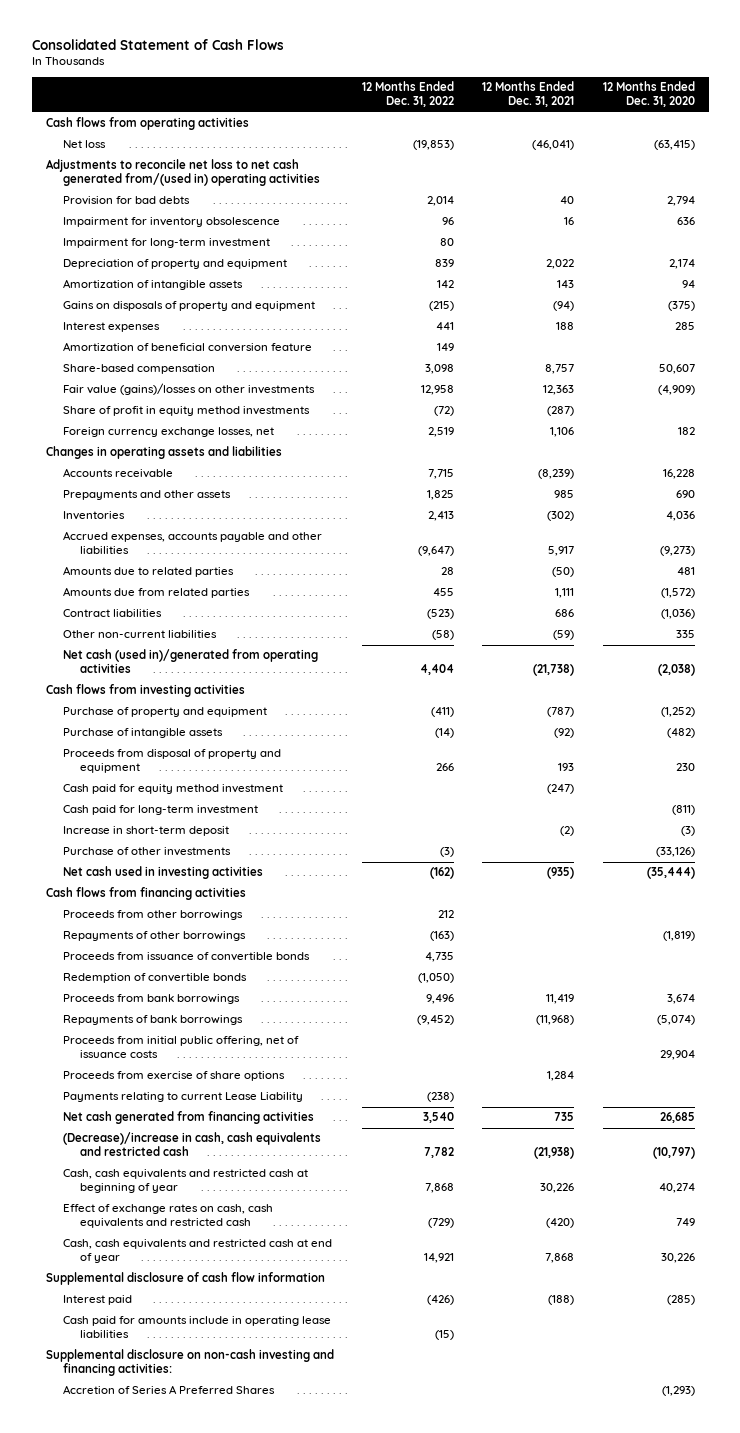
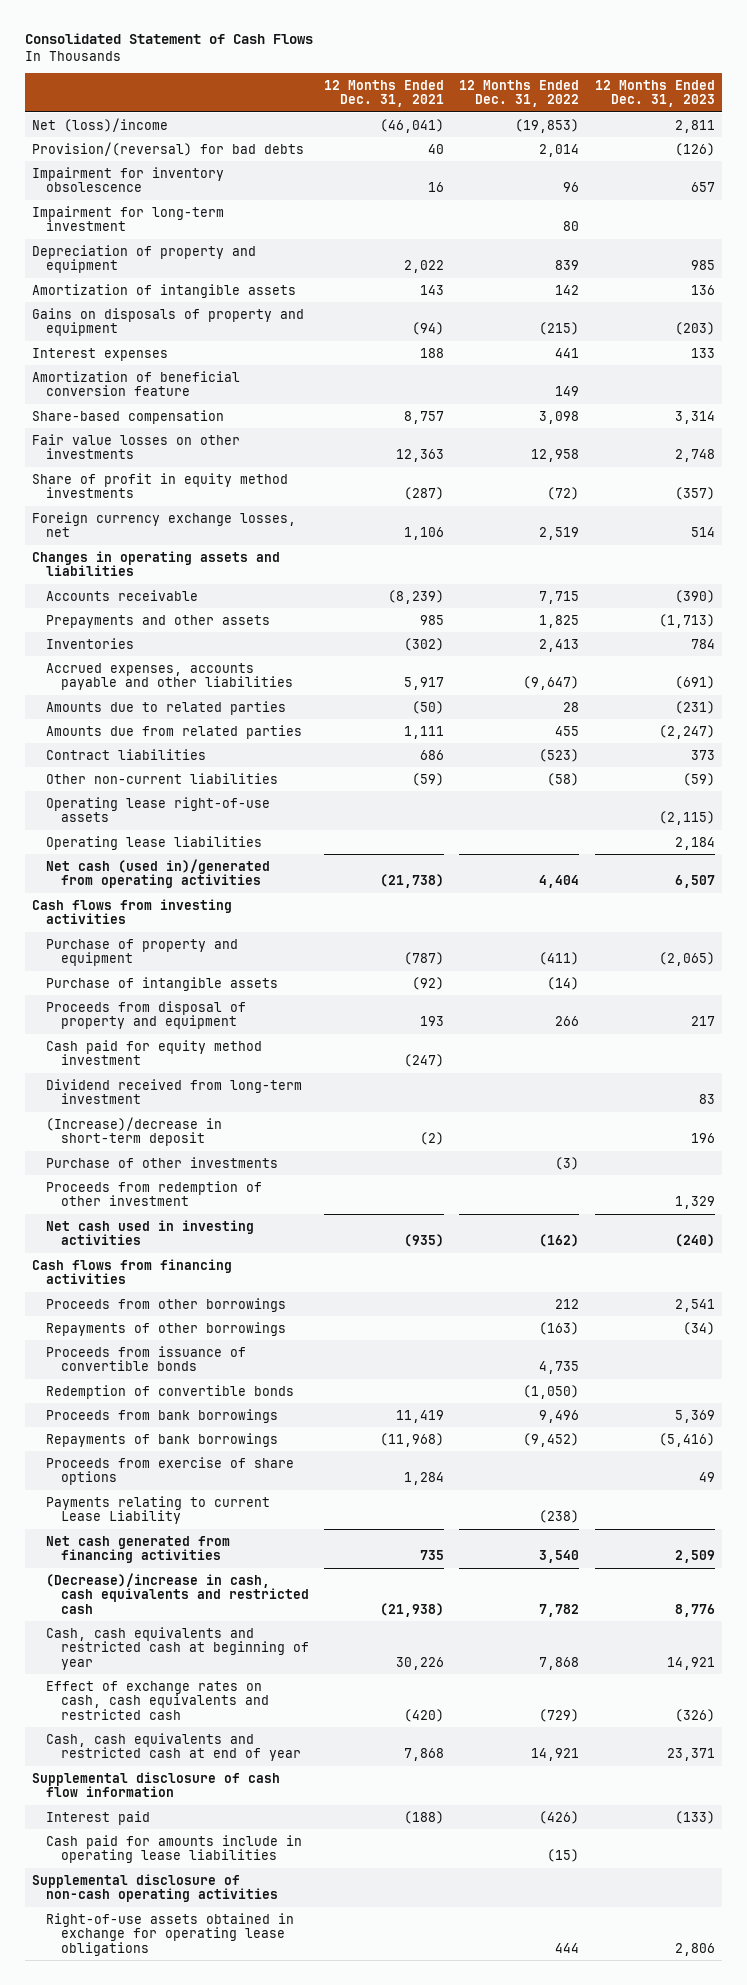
[602,81,695,108] 12 Months Ended Dec. 31, 2020 -> none
none -> [594,79,715,108] 12 Months Ended Dec. 31, 2023
[45,117,249,131] Cash flows from operating activities -> none
[45,159,321,187] Adjustments to reconcile net loss to net cash generated from/(used in) operating activities -> none
[63,140,107,149] Net loss -> [32,117,169,132] Net (loss)/income
[63,196,191,206] Provision for bad debts -> [32,141,305,156] Provision/(reversal) for bad debts
[63,383,316,396] Fair value (gains)/losses on other investments -> [32,433,241,460] Fair value losses on other investments
none -> [46,796,271,823] Operating lease right-of-use assets
none -> [46,835,263,850] Operating lease liabilities
[63,805,259,816] Cash paid for long-term investment -> none
none -> [46,1078,303,1105] Dividend received from long-term investment
[63,826,230,837] Increase in short-term deposit -> [46,1116,223,1147] (Increase)/decrease in short-term deposit
none -> [46,1180,263,1207] Proceeds from redemption of other investment
[63,1036,300,1059] Proceeds from initial public offering, net of issuance costs -> none
[63,1385,276,1395] Accretion of Series A Preferred Shares -> none
[45,1349,334,1377] Supplemental disclosure on non-cash investing and financing activities: -> [32,1873,279,1903] Supplemental disclosure of non-cash operating activities
none -> [46,1912,295,1956] Right-of-use assets obtained in exchange for operating lease obligations

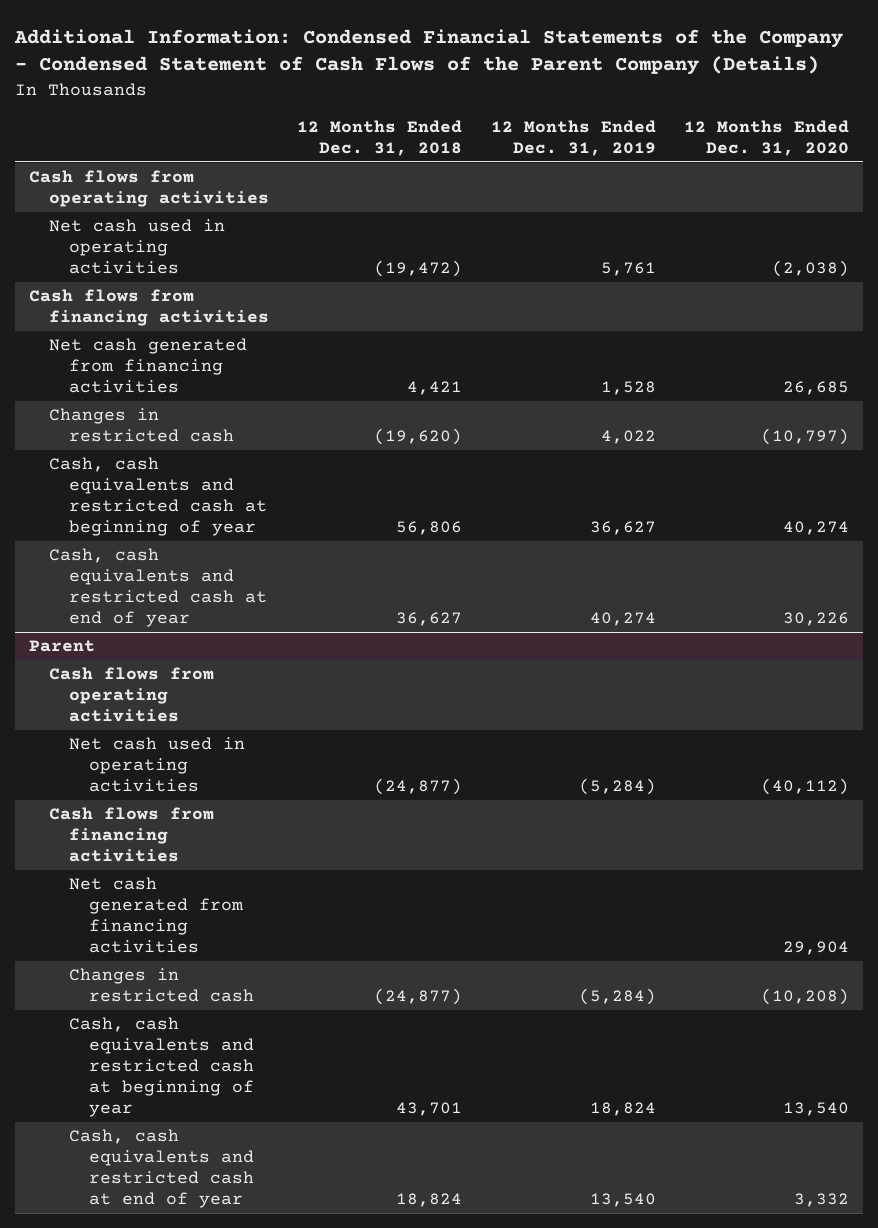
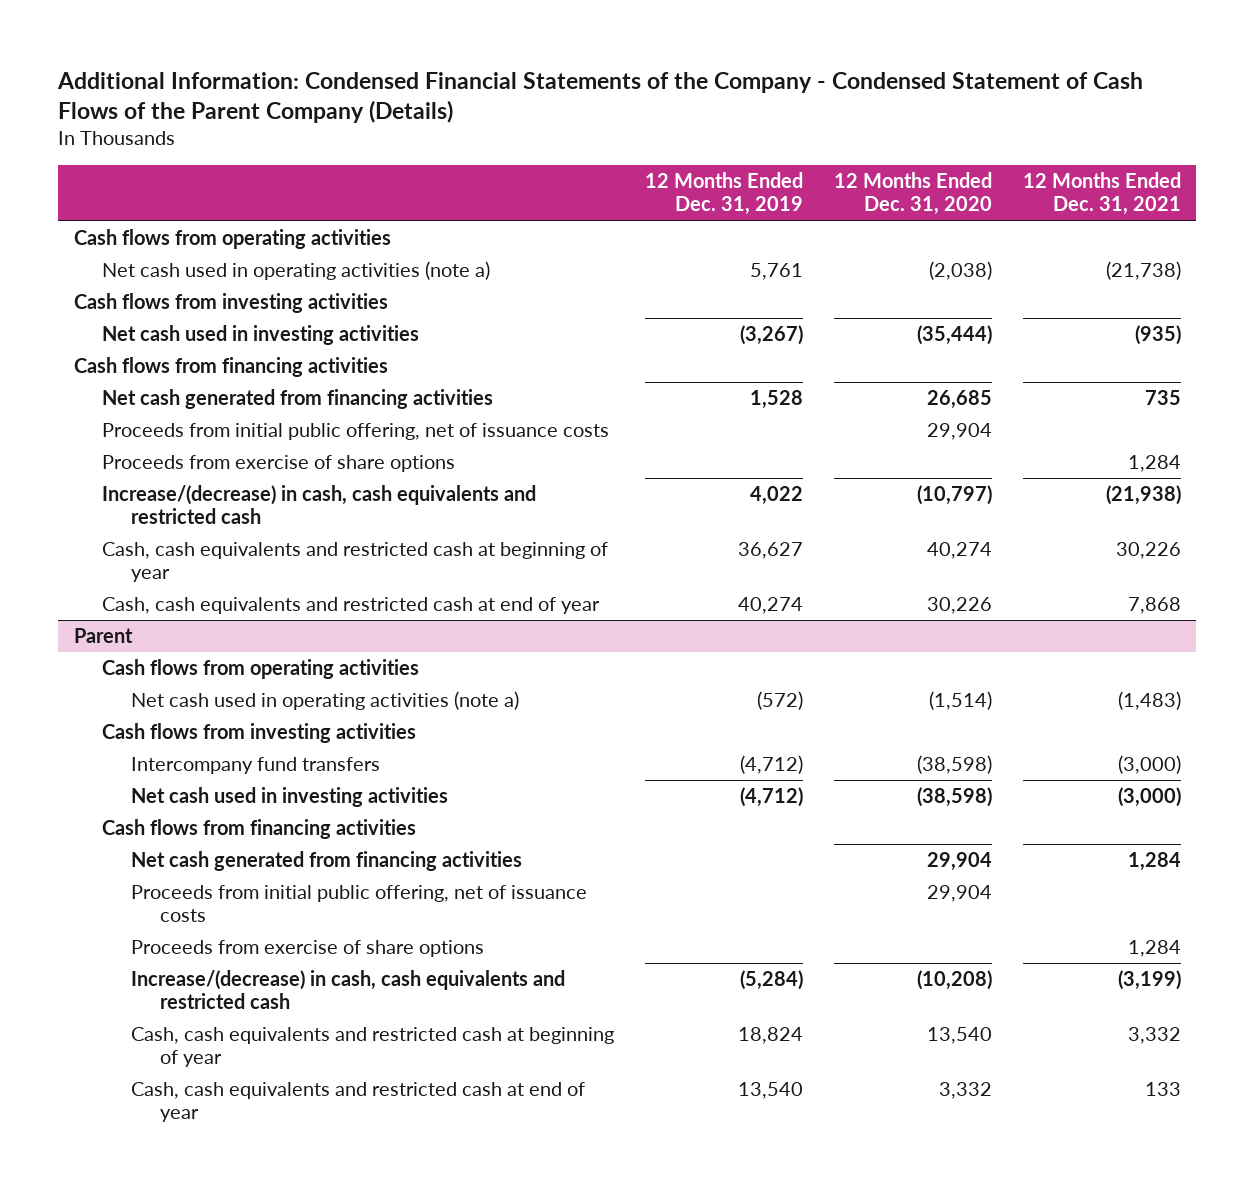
[297,119,463,156] 12 Months Ended Dec. 31, 2018 -> none
none -> [1022,172,1181,216] 12 Months Ended Dec. 31, 2021
[49,219,226,275] Net cash used in operating activities -> [102,261,491,281] Net cash used in operating activities (note a)
none -> [73,293,388,314] Cash flows from investing activities
none -> [102,325,420,346] Net cash used in investing activities
none -> [102,423,610,441] Proceeds from initial public offering, net of issuance costs
none -> [102,455,456,473] Proceeds from exercise of share options
[49,408,234,443] Changes in restricted cash -> [102,485,537,525] Increase/(decrease) in cash, cash equivalents and restricted cash
[68,737,245,793] Net cash used in operating activities -> [131,691,520,711] Net cash used in operating activities (note a)
[578,778,656,796] (5,284) -> [757,691,804,711] (572)
[760,778,849,796] (40,112) -> [929,691,993,711] (1,514)
none -> [102,723,417,744] Cash flows from investing activities
none -> [131,757,381,775] Intercompany fund transfers
none -> [131,787,449,808] Net cash used in investing activities
none -> [131,885,588,923] Proceeds from initial public offering, net of issuance costs
none -> [131,940,485,958] Proceeds from exercise of share options
[68,968,254,1003] Changes in restricted cash -> [131,970,566,1010] Increase/(decrease) in cash, cash equivalents and restricted cash

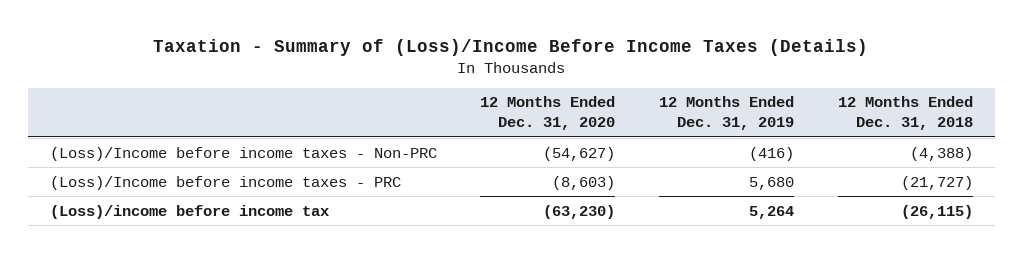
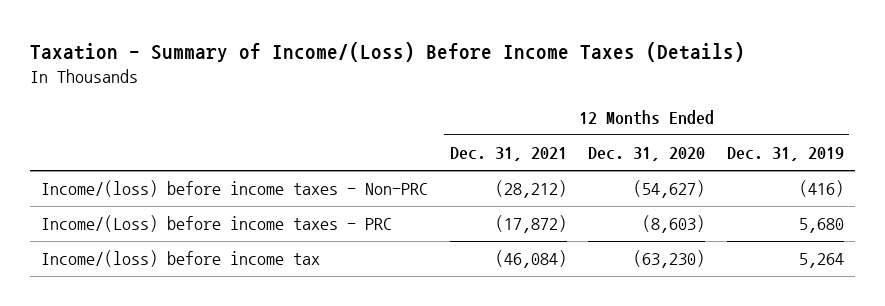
[153,38,869,56] Taxation - Summary of (Loss)/Income Before Income Taxes (Details) -> [30,41,746,62] Taxation - Summary of Income/(Loss) Before Income Taxes (Details)
[837,96,973,131] 12 Months Ended Dec. 31, 2018 -> none
none -> [449,147,567,162] Dec. 31, 2021
[49,146,437,161] (Loss)/Income before income taxes - Non-PRC -> [40,180,428,198] Income/(loss) before income taxes - Non-PRC
[49,175,401,190] (Loss)/Income before income taxes - PRC -> [40,215,392,233] Income/(Loss) before income taxes - PRC
[49,204,329,219] (Loss)/income before income tax -> [40,250,320,268] Income/(loss) before income tax

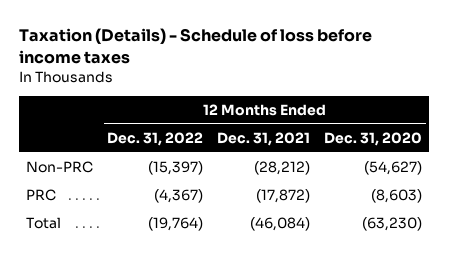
[30,41,746,62] Taxation - Summary of Income/(Loss) Before Income Taxes (Details) -> [19,27,373,64] Taxation (Details) - Schedule of loss before income taxes
[726,147,844,162] Dec. 31, 2019 -> none
none -> [107,131,204,146] Dec. 31, 2022
[40,180,428,198] Income/(loss) before income taxes - Non-PRC -> [26,161,94,174] Non-PRC
[40,215,392,233] Income/(Loss) before income taxes - PRC -> [26,189,57,202] PRC
[40,250,320,268] Income/(loss) before income tax -> [26,217,62,230] Total

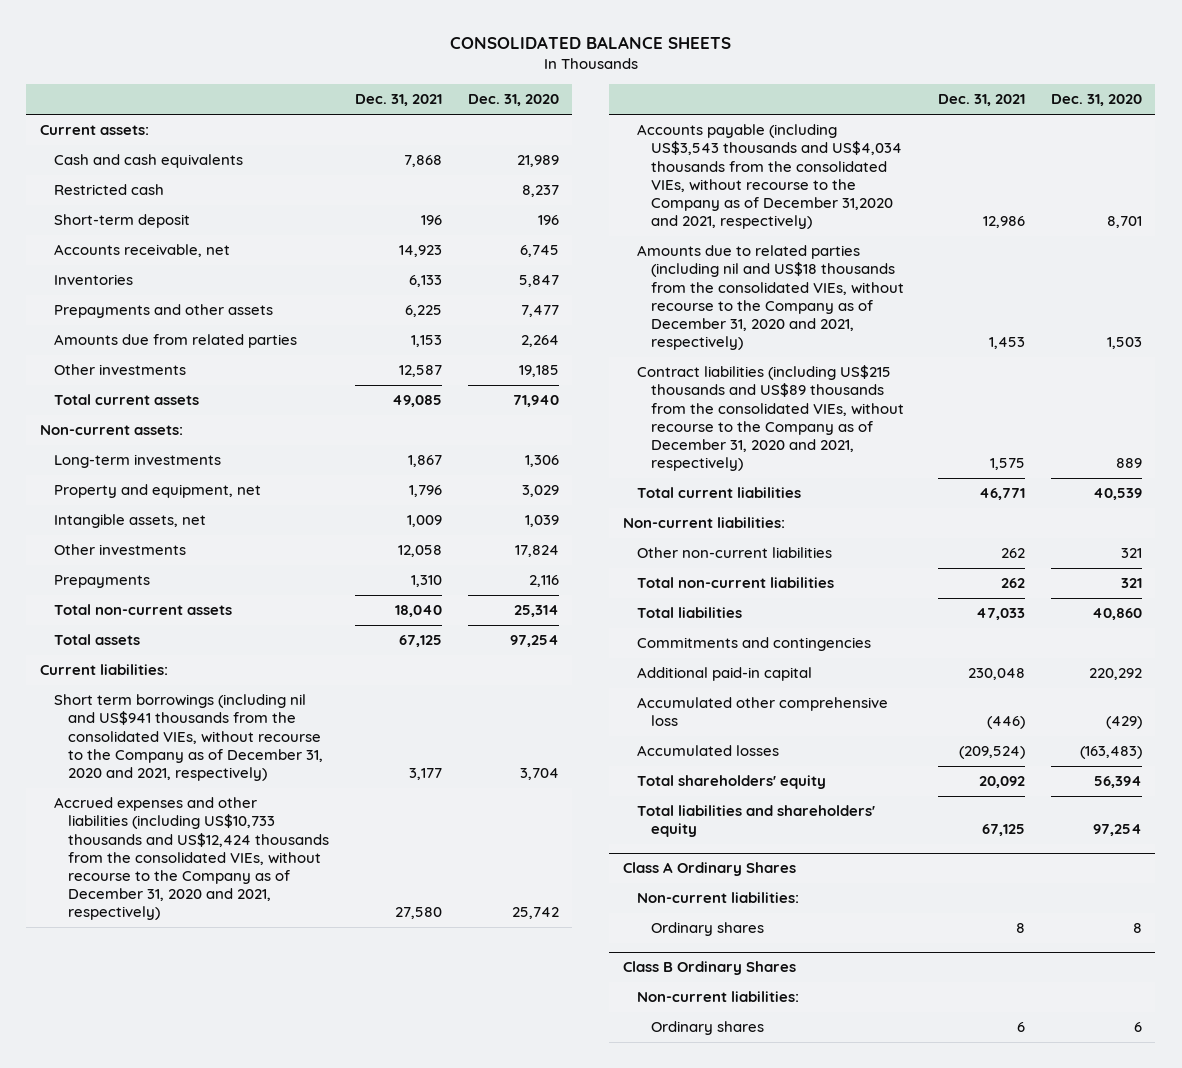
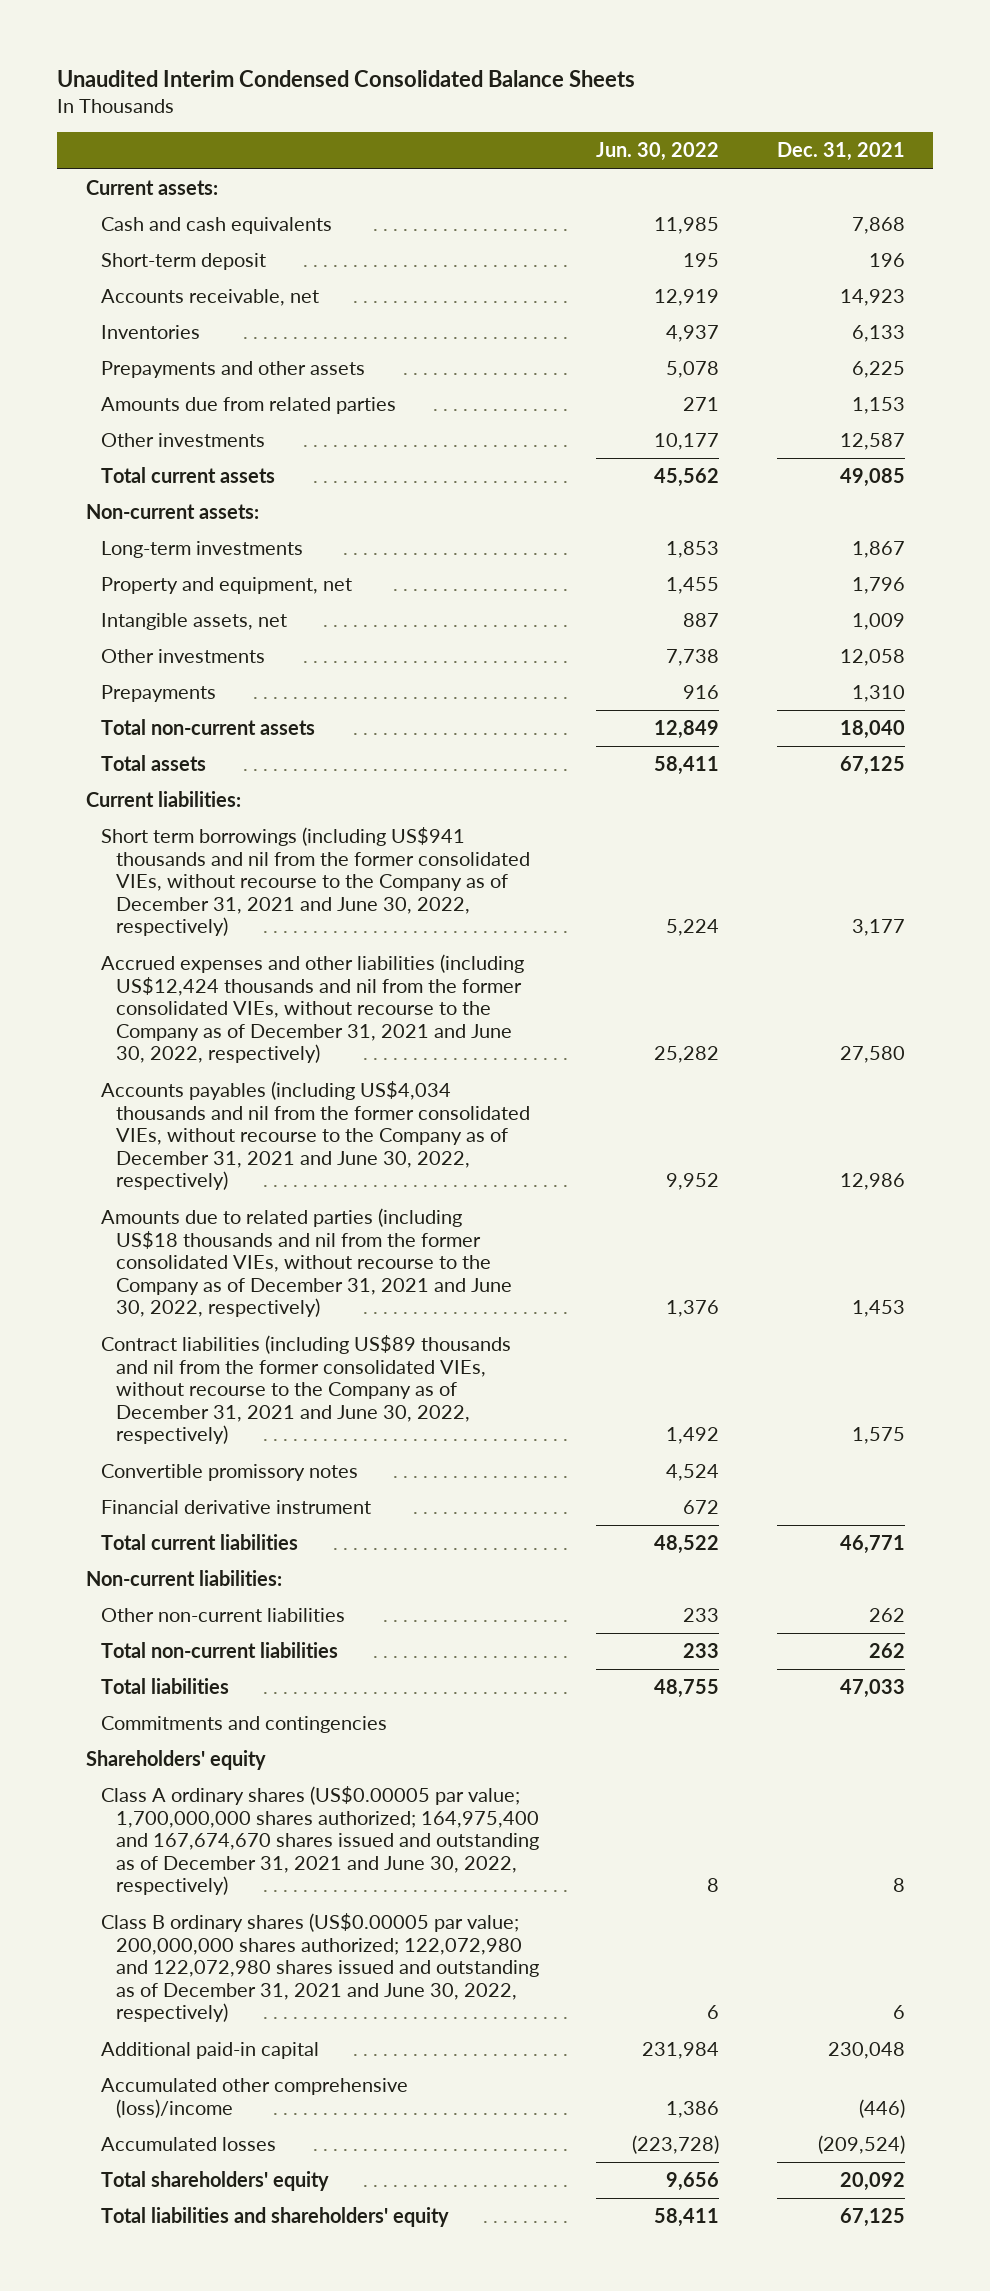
[449,36,731,50] CONSOLIDATED BALANCE SHEETS -> [56,69,635,87] Unaudited Interim Condensed Consolidated Balance Sheets
[468,94,560,107] Dec. 31, 2020 -> none
none -> [596,142,720,162] Jun. 30, 2022
[53,184,164,196] Restricted cash -> none
[53,694,323,782] Short term borrowings (including nil and US$941 thousands from the consolidated VIEs, without recourse to the Company as of December 31, 2020 and 2021, respectively) -> [100,827,531,937] Short term borrowings (including US$941 thousands and nil from the former consolidated VIEs, without recourse to the Company as of December 31, 2021 and June 30, 2022, respectively)
[53,797,329,921] Accrued expenses and other liabilities (including US$10,733 thousands and US$12,424 thousands from the consolidated VIEs, without recourse to the Company as of December 31, 2020 and 2021, respectively) -> [100,954,524,1064] Accrued expenses and other liabilities (including US$12,424 thousands and nil from the former consolidated VIEs, without recourse to the Company as of December 31, 2021 and June 30, 2022, respectively)
[636,124,902,230] Accounts payable (including US$3,543 thousands and US$4,034 thousands from the consolidated VIEs, without recourse to the Company as of December 31,2020 and 2021, respectively) -> [100,1081,531,1191] Accounts payables (including US$4,034 thousands and nil from the former consolidated VIEs, without recourse to the Company as of December 31, 2021 and June 30, 2022, respectively)
[636,245,904,351] Amounts due to related parties (including nil and US$18 thousands from the consolidated VIEs, without recourse to the Company as of December 31, 2020 and 2021, respectively) -> [100,1208,513,1318] Amounts due to related parties (including US$18 thousands and nil from the former consolidated VIEs, without recourse to the Company as of December 31, 2021 and June 30, 2022, respectively)
[636,365,904,472] Contract liabilities (including US$215 thousands and US$89 thousands from the consolidated VIEs, without recourse to the Company as of December 31, 2020 and 2021, respectively) -> [100,1335,511,1445] Contract liabilities (including US$89 thousands and nil from the former consolidated VIEs, without recourse to the Company as of December 31, 2021 and June 30, 2022, respectively)
none -> [100,1464,358,1482] Convertible promissory notes
none -> [100,1500,371,1515] Financial derivative instrument
none -> [85,1750,266,1771] Shareholders' equity
none -> [100,1786,540,1896] Class A ordinary shares (US$0.00005 par value; 1,700,000,000 shares authorized; 164,975,400 and 167,674,670 shares issued and outstanding as of December 31, 2021 and June 30, 2022, respectively)
none -> [100,1913,540,2023] Class B ordinary shares (US$0.00005 par value; 200,000,000 shares authorized; 122,072,980 and 122,072,980 shares issued and outstanding as of December 31, 2021 and June 30, 2022, respectively)
[636,697,888,727] Accumulated other comprehensive loss -> [100,2078,408,2118] Accumulated other comprehensive (loss)/income
[622,862,796,877] Class A Ordinary Shares -> none
[636,892,799,904] Non-current liabilities: -> none
[650,922,764,937] Ordinary shares -> none
[622,961,796,976] Class B Ordinary Shares -> none
[636,991,799,1003] Non-current liabilities: -> none
[650,1021,764,1036] Ordinary shares -> none

